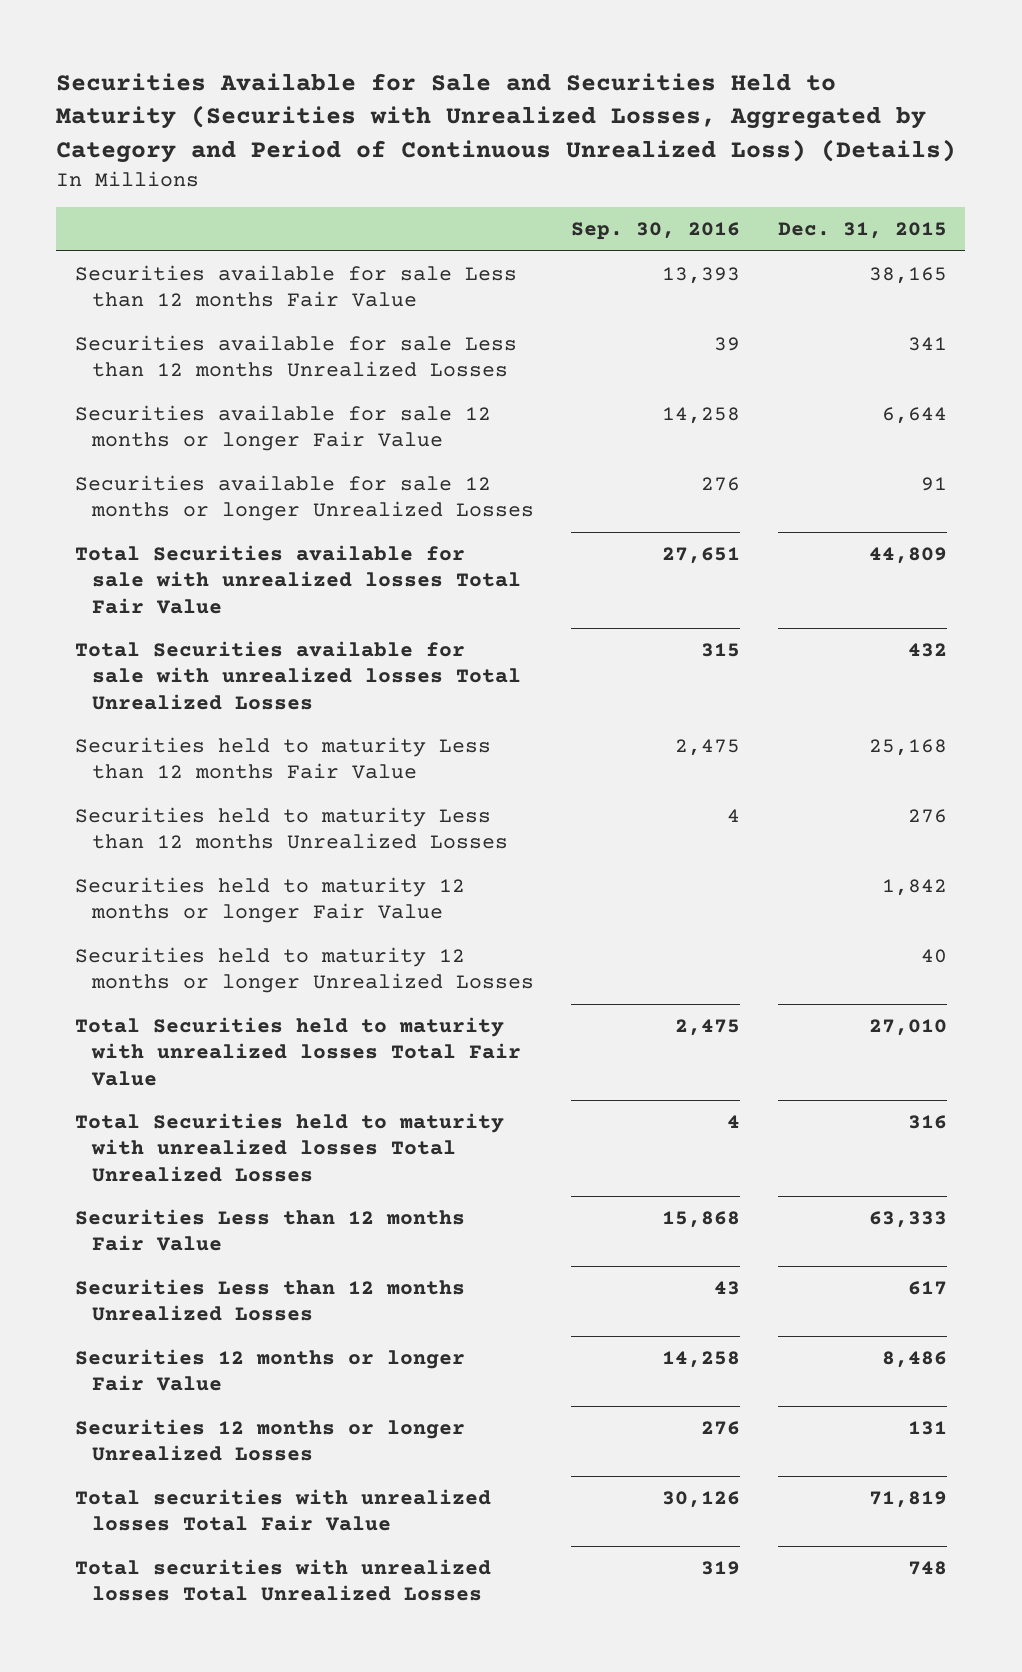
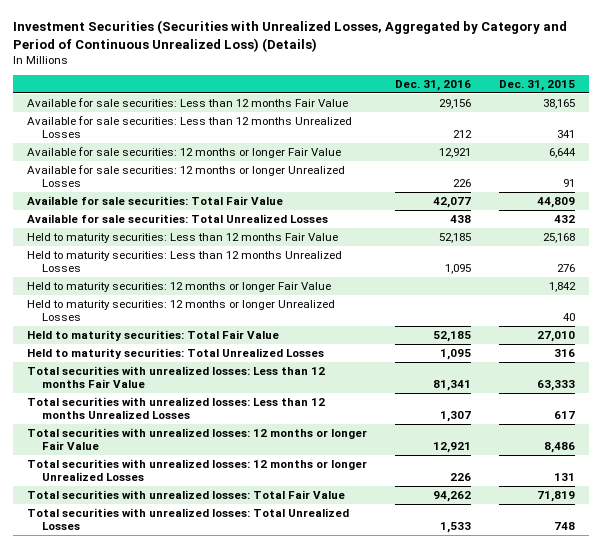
[56,72,957,163] Securities Available for Sale and Securities Held to Maturity (Securities with Unrealized Losses, Aggregated by Category and Period of Continuous Unrealized Loss) (Details) -> [13,19,568,52] Investment Securities (Securities with Unrealized Losses, Aggregated by Category and Period of Continuous Unrealized Loss) (Details)
[571,222,741,241] Sep. 30, 2016 -> none
none -> [395,80,472,92] Dec. 31, 2016
[74,264,517,308] Securities available for sale Less than 12 months Fair Value -> [27,97,349,107] Available for sale securities: Less than 12 months Fair Value
[74,334,517,378] Securities available for sale Less than 12 months Unrealized Losses -> [27,115,353,139] Available for sale securities: Less than 12 months Unrealized Losses
[74,404,491,452] Securities available for sale 12 months or longer Fair Value -> [27,146,342,158] Available for sale securities: 12 months or longer Fair Value
[74,474,535,522] Securities available for sale 12 months or longer Unrealized Losses -> [27,164,346,188] Available for sale securities: 12 months or longer Unrealized Losses
[74,544,522,615] Total Securities available for sale with unrealized losses Total Fair Value -> [27,195,284,205] Available for sale securities: Total Fair Value
[74,640,522,711] Total Securities available for sale with unrealized losses Total Unrealized Losses -> [27,213,329,223] Available for sale securities: Total Unrealized Losses
[74,736,491,780] Securities held to maturity Less than 12 months Fair Value -> [27,232,339,243] Held to maturity securities: Less than 12 months Fair Value
[74,806,509,850] Securities held to maturity Less than 12 months Unrealized Losses -> [27,250,343,273] Held to maturity securities: Less than 12 months Unrealized Losses
[74,876,465,924] Securities held to maturity 12 months or longer Fair Value -> [27,281,332,292] Held to maturity securities: 12 months or longer Fair Value
[74,946,535,994] Securities held to maturity 12 months or longer Unrealized Losses -> [27,299,336,322] Held to maturity securities: 12 months or longer Unrealized Losses
[74,1016,522,1087] Total Securities held to maturity with unrealized losses Total Fair Value -> [27,329,280,341] Held to maturity securities: Total Fair Value
[74,1112,504,1183] Total Securities held to maturity with unrealized losses Total Unrealized Losses -> [27,347,325,359] Held to maturity securities: Total Unrealized Losses
[74,1208,465,1252] Securities Less than 12 months Fair Value -> [27,365,326,389] Total securities with unrealized losses: Less than 12 months Fair Value
[74,1278,465,1322] Securities Less than 12 months Unrealized Losses -> [27,396,326,420] Total securities with unrealized losses: Less than 12 months Unrealized Losses
[74,1348,465,1392] Securities 12 months or longer Fair Value -> [27,427,368,451] Total securities with unrealized losses: 12 months or longer Fair Value
[74,1418,465,1462] Securities 12 months or longer Unrealized Losses -> [27,458,368,482] Total securities with unrealized losses: 12 months or longer Unrealized Losses
[74,1488,491,1532] Total securities with unrealized losses Total Fair Value -> [27,489,346,499] Total securities with unrealized losses: Total Fair Value
[74,1558,491,1602] Total securities with unrealized losses Total Unrealized Losses -> [27,507,350,531] Total securities with unrealized losses: Total Unrealized Losses

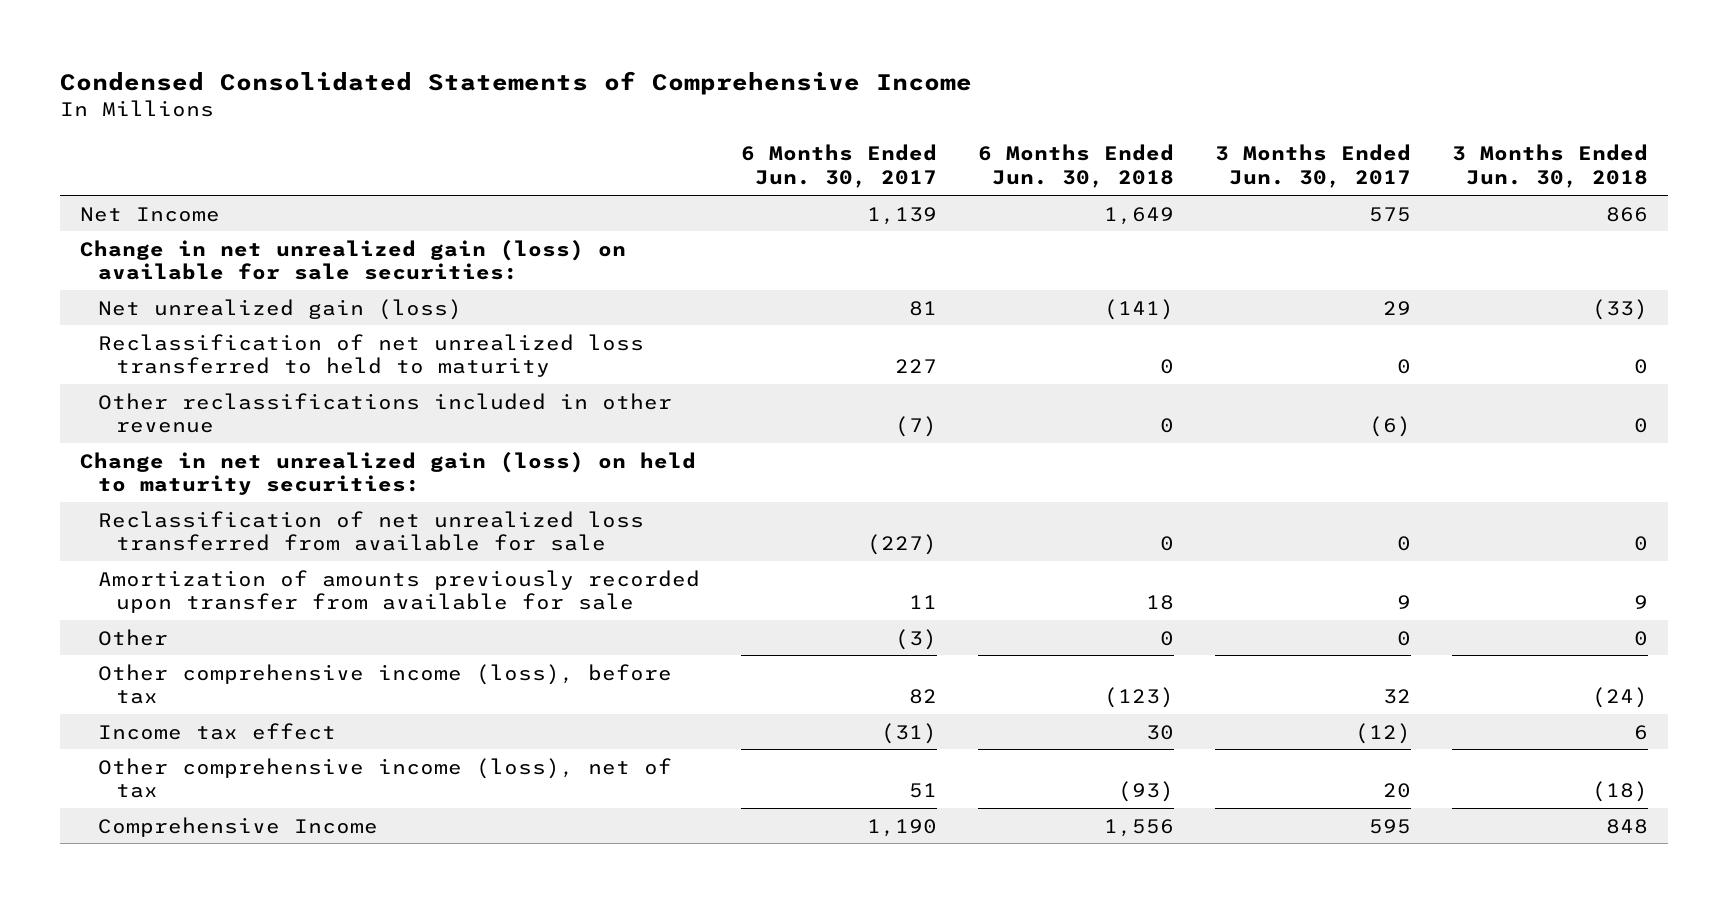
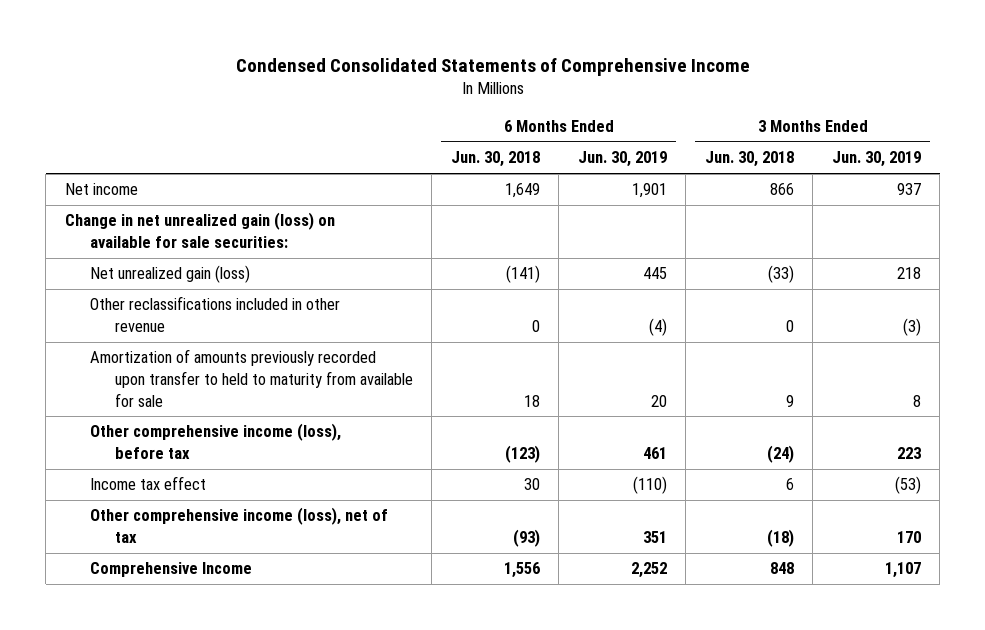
[740,144,937,189] 6 Months Ended Jun. 30, 2017 -> none
[1214,144,1411,189] 3 Months Ended Jun. 30, 2017 -> none
none -> [577,151,667,168] Jun. 30, 2019
none -> [831,151,921,168] Jun. 30, 2019
[80,206,221,222] Net Income -> [64,183,138,196] Net income
[97,333,644,378] Reclassification of net unrealized loss transferred to held to maturity -> none
[80,451,697,496] Change in net unrealized gain (loss) on held to maturity securities: -> none
[97,510,644,552] Reclassification of net unrealized loss transferred from available for sale -> none
[97,628,168,646] Other -> none
[97,569,700,614] Amortization of amounts previously recorded upon transfer from available for sale -> [89,349,413,407] Amortization of amounts previously recorded upon transfer to held to maturity from available for sale

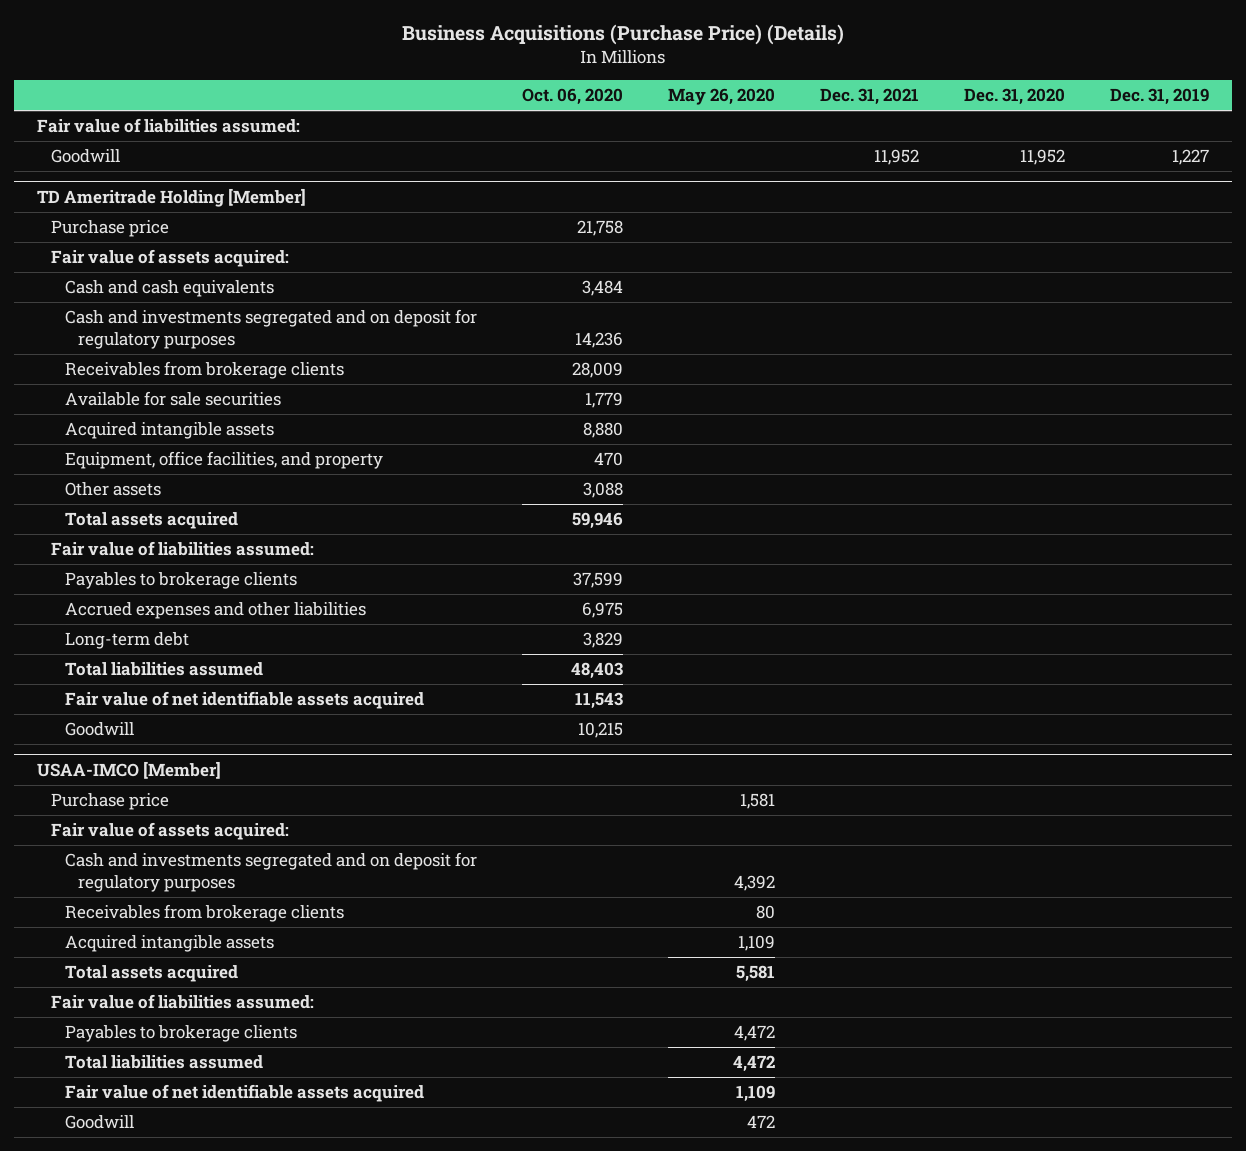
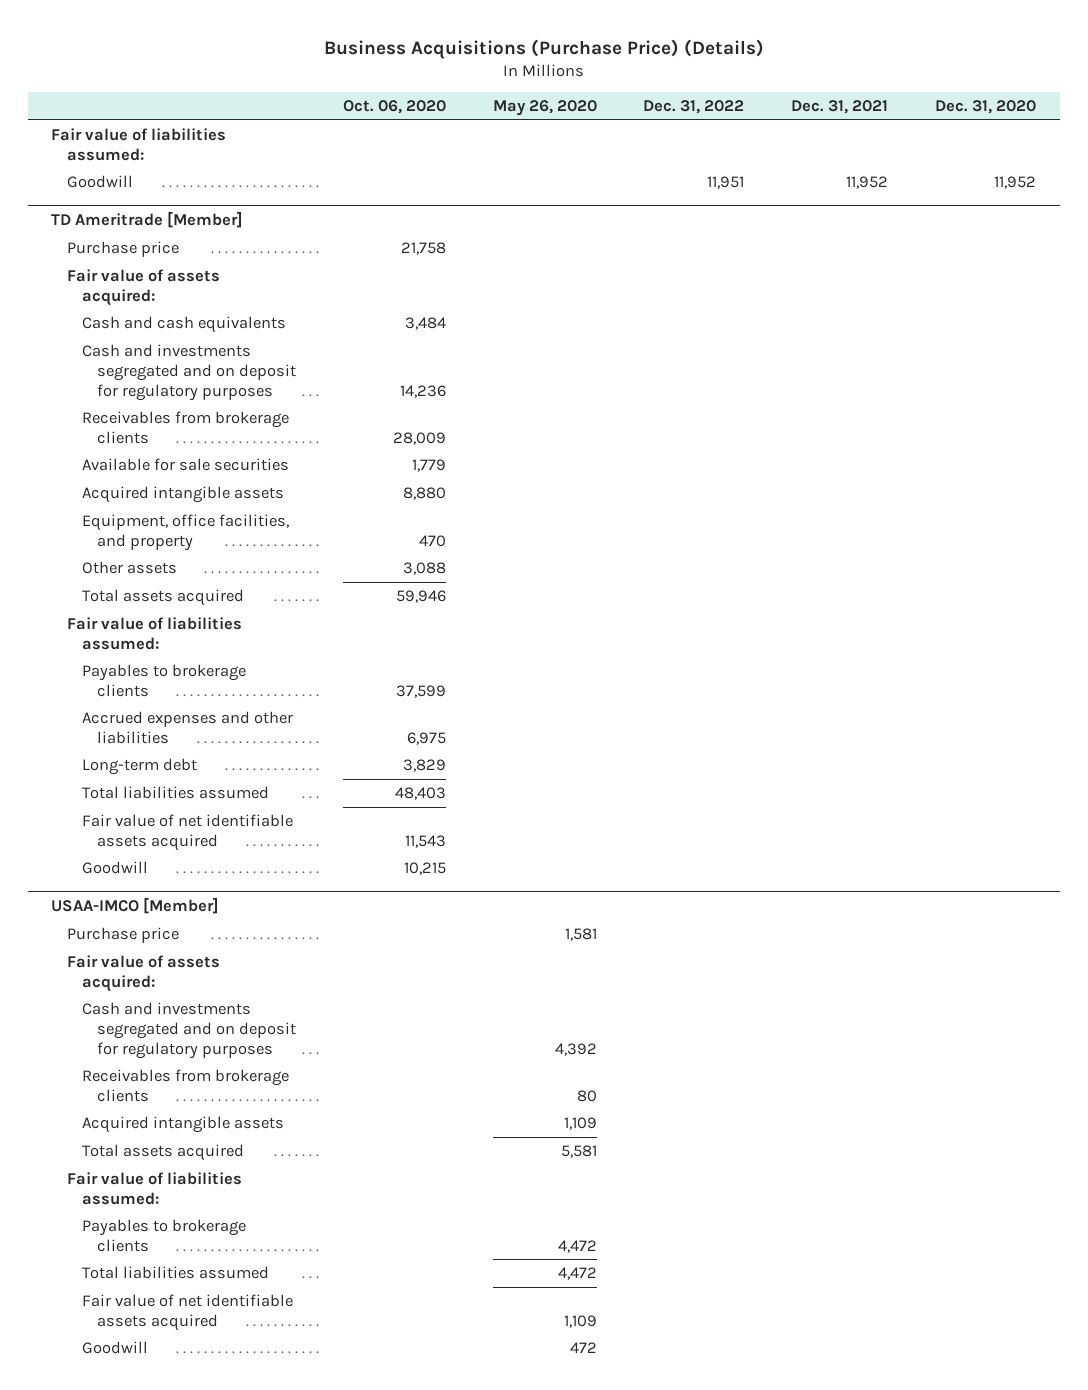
[1110,88,1210,106] Dec. 31, 2019 -> none
none -> [643,100,745,115] Dec. 31, 2022
[36,187,306,207] TD Ameritrade Holding [Member] -> [51,210,244,228] TD Ameritrade [Member]

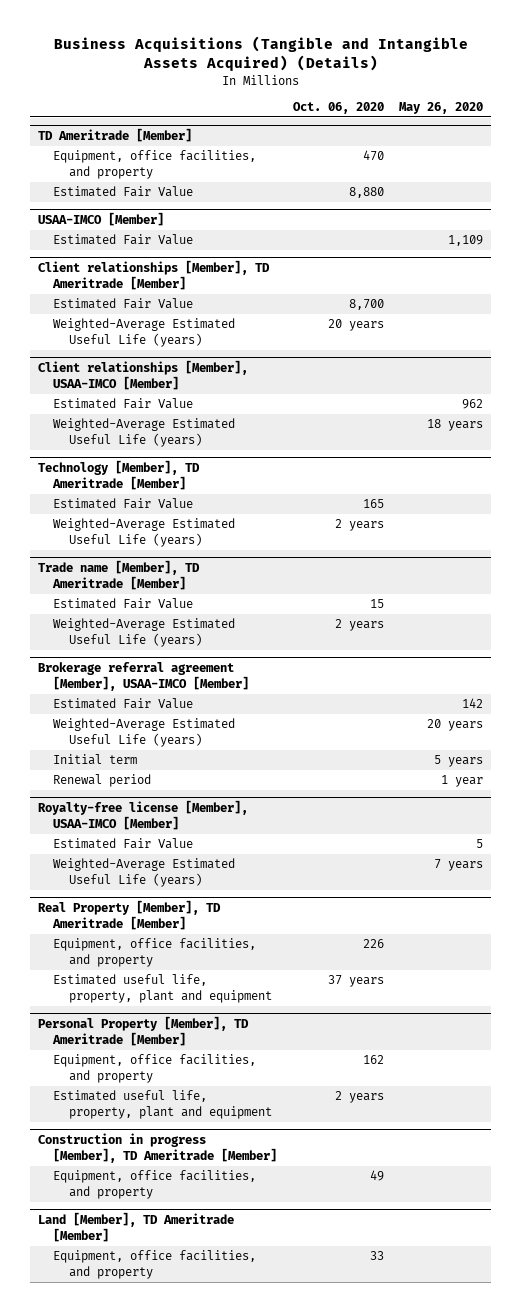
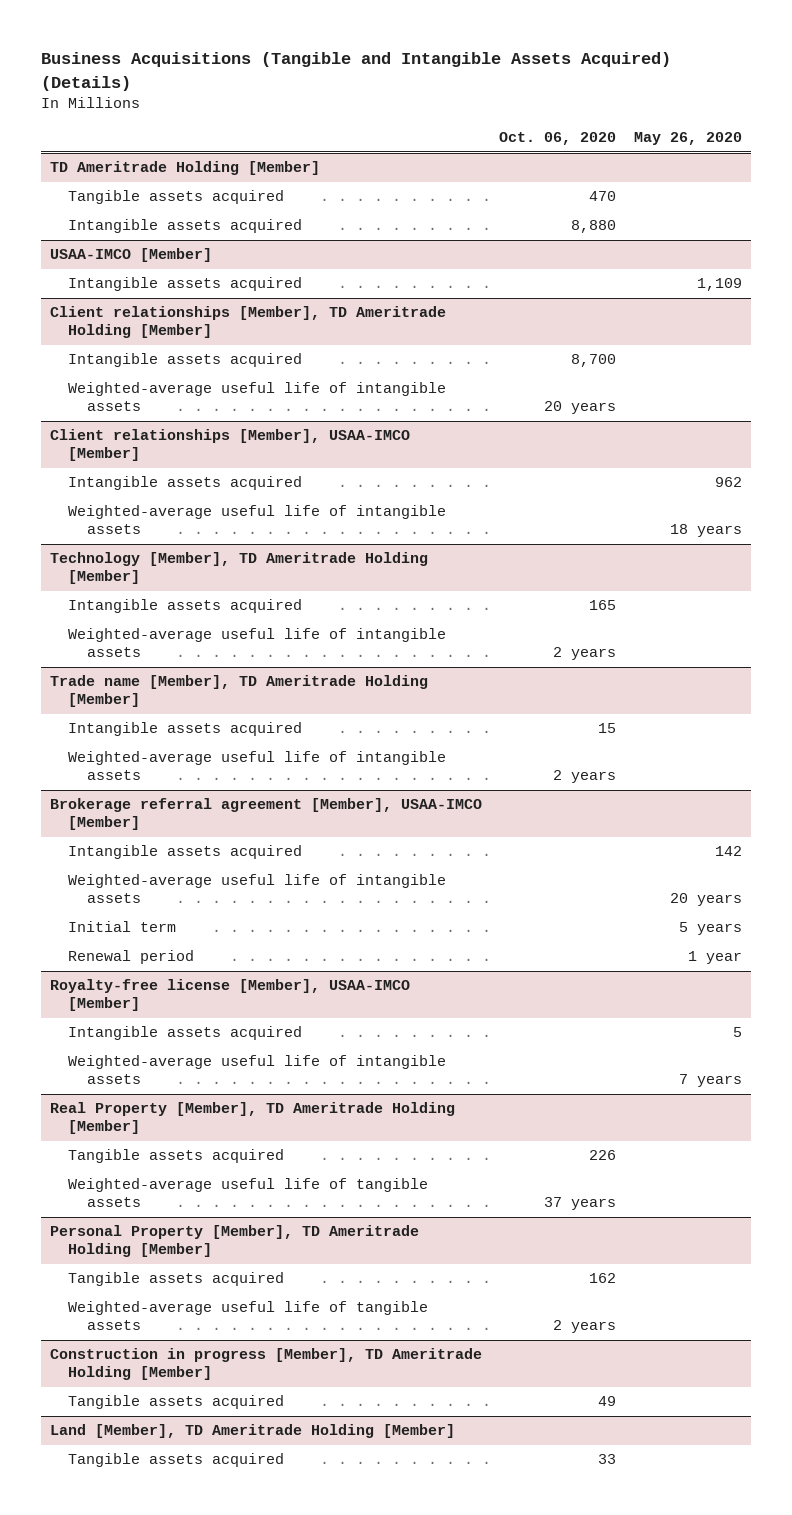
[37,128,192,143] TD Ameritrade [Member] -> [49,161,320,176] TD Ameritrade Holding [Member]
[53,150,257,180] Equipment, office facilities, and property -> [68,190,285,205] Tangible assets acquired
[53,186,194,198] Estimated Fair Value -> [68,219,303,234] Intangible assets acquired
[53,234,194,246] Estimated Fair Value -> [68,277,303,292] Intangible assets acquired
[37,260,270,290] Client relationships [Member], TD Ameritrade [Member] -> [49,306,446,339] Client relationships [Member], TD Ameritrade Holding [Member]
[53,298,194,310] Estimated Fair Value -> [68,353,303,368] Intangible assets acquired
[53,318,236,348] Weighted-Average Estimated Useful Life (years) -> [68,382,447,412] Weighted-average useful life of intangible assets
[53,398,194,410] Estimated Fair Value -> [68,476,303,491] Intangible assets acquired
[53,418,236,448] Weighted-Average Estimated Useful Life (years) -> [68,505,447,535] Weighted-average useful life of intangible assets
[37,460,200,490] Technology [Member], TD Ameritrade [Member] -> [49,552,428,585] Technology [Member], TD Ameritrade Holding [Member]
[53,498,194,510] Estimated Fair Value -> [68,599,303,614] Intangible assets acquired
[53,518,236,548] Weighted-Average Estimated Useful Life (years) -> [68,628,447,658] Weighted-average useful life of intangible assets
[37,560,200,590] Trade name [Member], TD Ameritrade [Member] -> [49,675,428,708] Trade name [Member], TD Ameritrade Holding [Member]
[53,598,194,610] Estimated Fair Value -> [68,722,303,737] Intangible assets acquired
[53,618,236,648] Weighted-Average Estimated Useful Life (years) -> [68,751,447,781] Weighted-average useful life of intangible assets
[53,698,194,710] Estimated Fair Value -> [68,845,303,860] Intangible assets acquired
[53,718,236,748] Weighted-Average Estimated Useful Life (years) -> [68,874,447,904] Weighted-average useful life of intangible assets
[53,838,194,850] Estimated Fair Value -> [68,1026,303,1041] Intangible assets acquired
[53,858,236,888] Weighted-Average Estimated Useful Life (years) -> [68,1055,447,1085] Weighted-average useful life of intangible assets
[37,900,221,930] Real Property [Member], TD Ameritrade [Member] -> [49,1102,455,1135] Real Property [Member], TD Ameritrade Holding [Member]
[53,938,257,968] Equipment, office facilities, and property -> [68,1149,285,1164] Tangible assets acquired
[53,974,273,1004] Estimated useful life, property, plant and equipment -> [68,1178,429,1208] Weighted-average useful life of tangible assets
[37,1016,249,1046] Personal Property [Member], TD Ameritrade [Member] -> [49,1225,419,1258] Personal Property [Member], TD Ameritrade Holding [Member]
[53,1054,257,1084] Equipment, office facilities, and property -> [68,1272,285,1287] Tangible assets acquired
[53,1090,273,1120] Estimated useful life, property, plant and equipment -> [68,1301,429,1331] Weighted-average useful life of tangible assets
[37,1133,278,1163] Construction in progress [Member], TD Ameritrade [Member] -> [49,1348,482,1381] Construction in progress [Member], TD Ameritrade Holding [Member]
[53,1170,257,1200] Equipment, office facilities, and property -> [68,1395,285,1410] Tangible assets acquired
[37,1212,234,1242] Land [Member], TD Ameritrade [Member] -> [49,1424,455,1439] Land [Member], TD Ameritrade Holding [Member]
[53,1250,257,1280] Equipment, office facilities, and property -> [68,1453,285,1468] Tangible assets acquired

